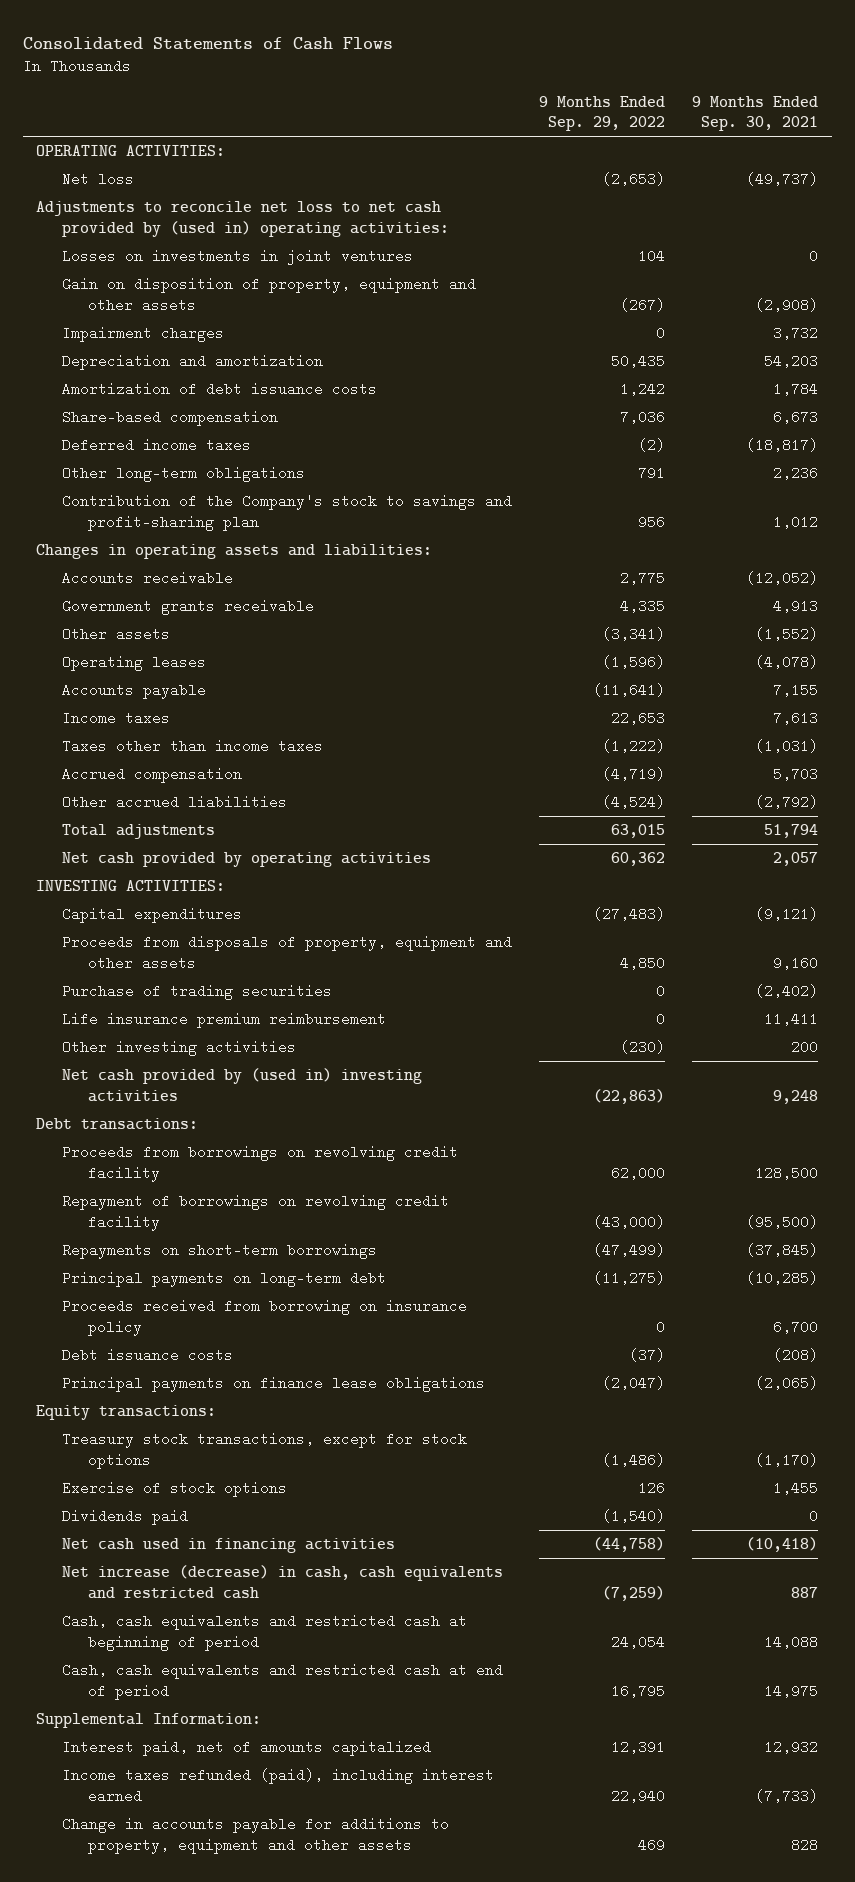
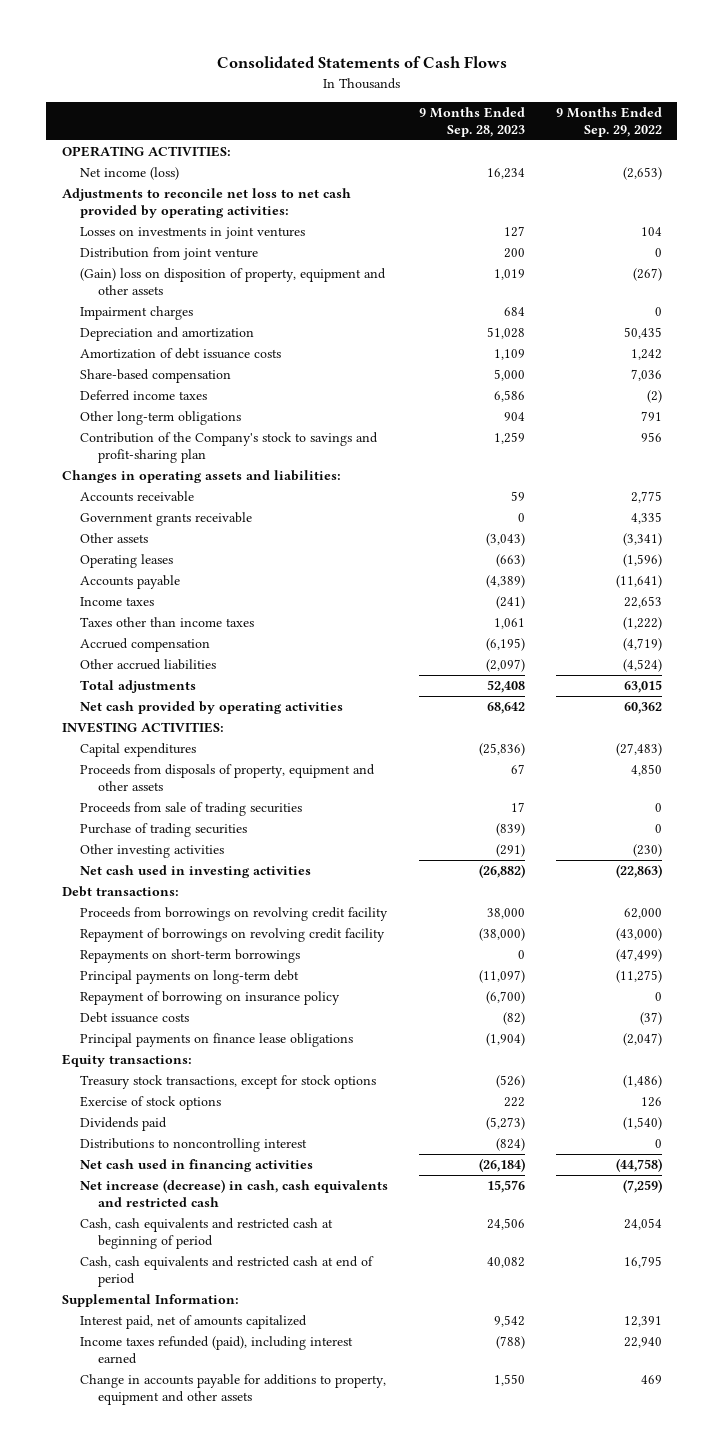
[692,95,819,132] 9 Months Ended Sep. 30, 2021 -> none
none -> [418,106,525,137] 9 Months Ended Sep. 28, 2023
[62,172,135,187] Net loss -> [79,167,179,181] Net income (loss)
[36,201,450,237] Adjustments to reconcile net loss to net cash provided by (used in) operating activities: -> [61,188,351,218] Adjustments to reconcile net loss to net cash provided by operating activities:
none -> [79,247,258,261] Distribution from joint venture
[62,277,477,312] Gain on disposition of property, equipment and other assets -> [79,268,386,295] (Gain) loss on disposition of property, equipment and other assets
none -> [79,802,302,817] Proceeds from sale of trading securities
[62,1012,387,1029] Life insurance premium reimbursement -> none
[62,1068,423,1102] Net cash provided by (used in) investing activities -> [79,865,311,879] Net cash used in investing activities
[62,1299,468,1336] Proceeds received from borrowing on insurance policy -> none
none -> [79,991,340,1006] Repayment of borrowing on insurance policy
none -> [79,1138,307,1153] Distributions to noncontrolling interest

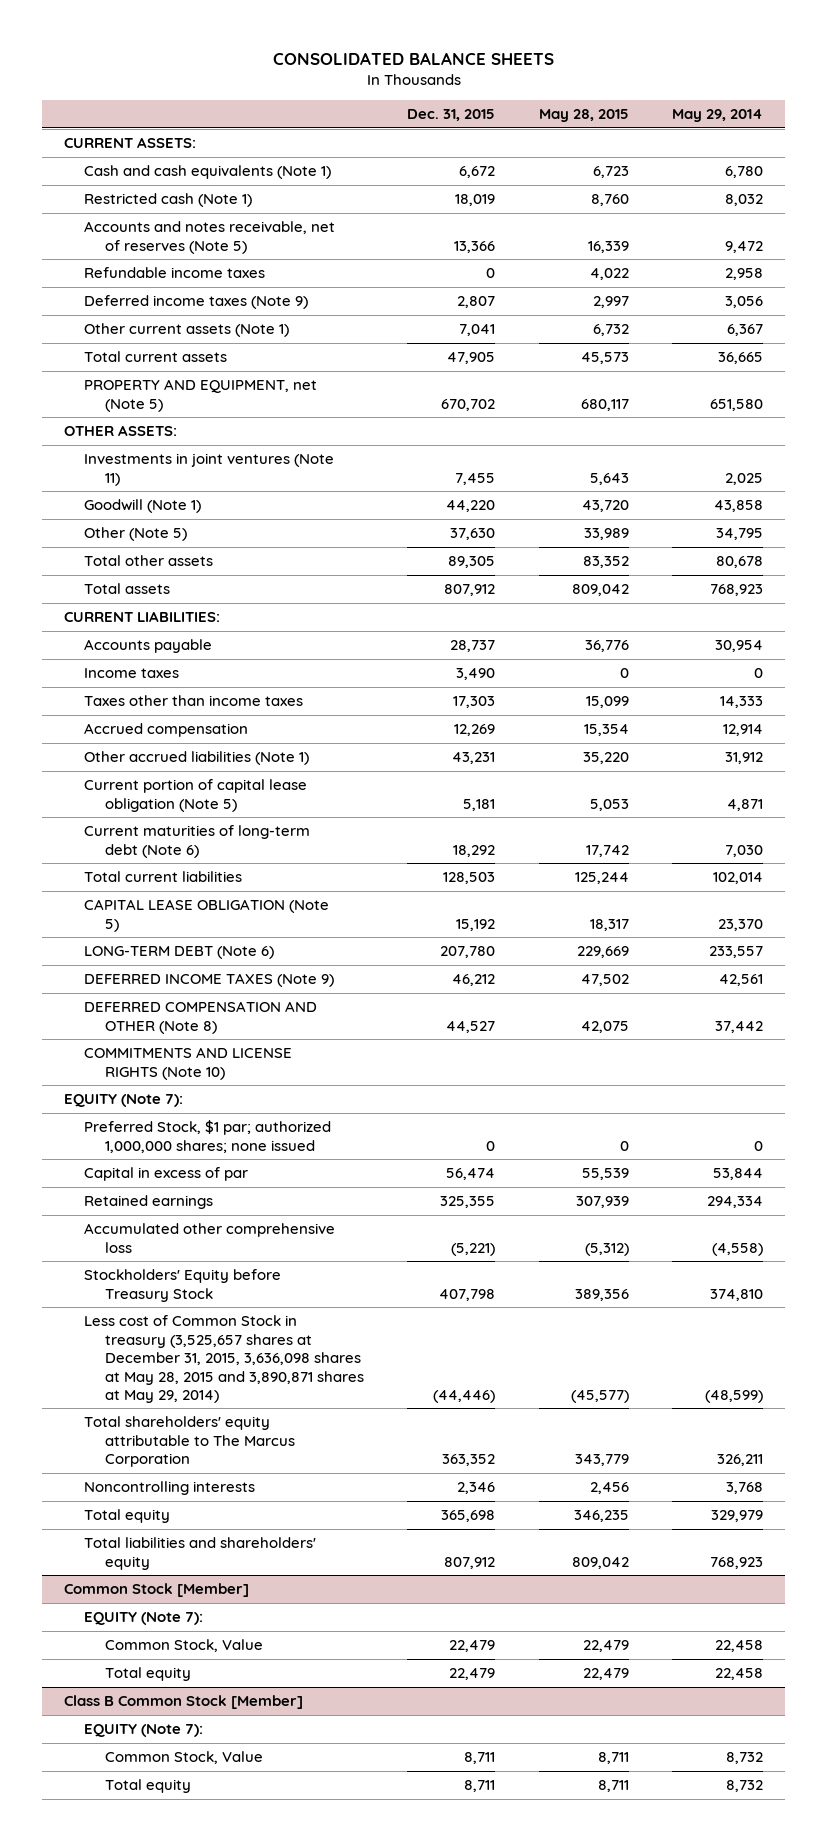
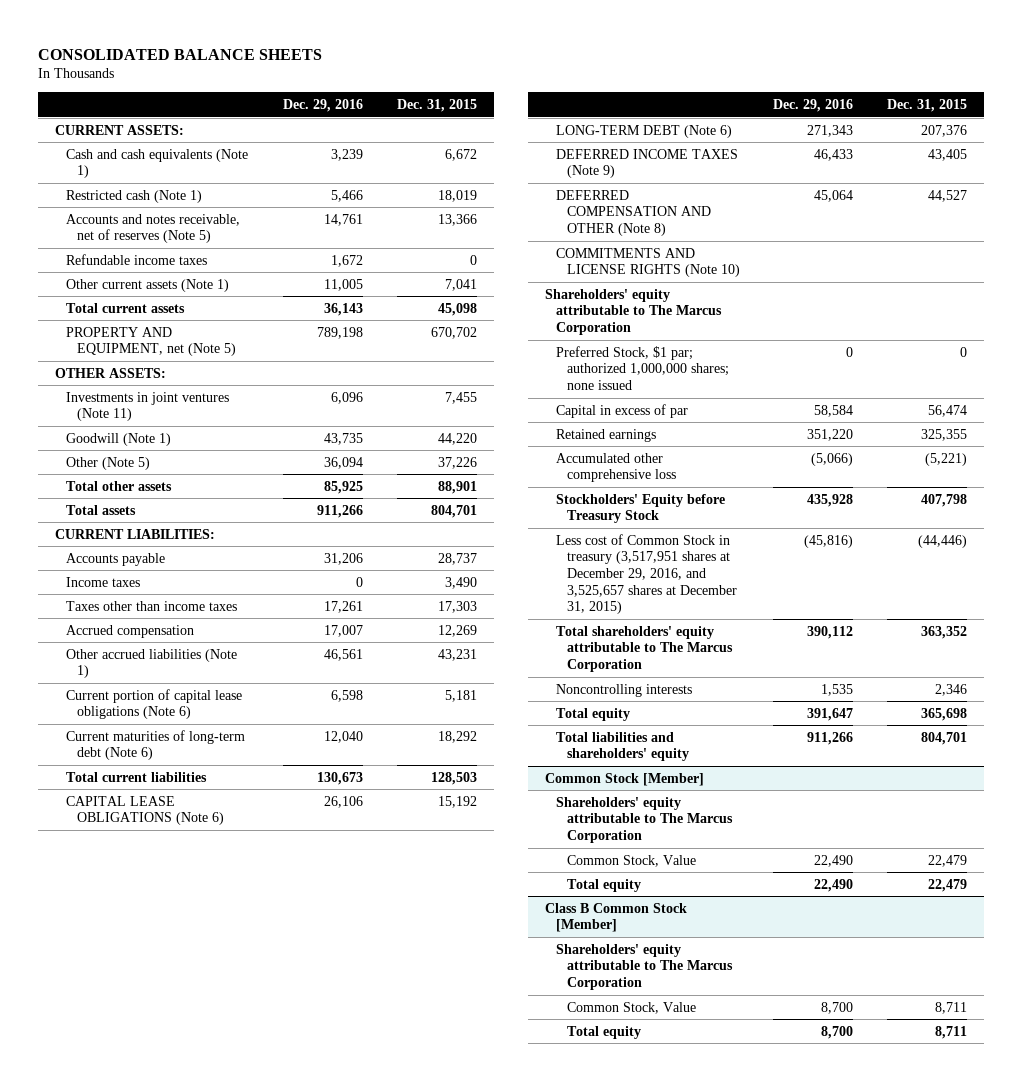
[538,109,629,123] May 28, 2015 -> none
[672,109,764,123] May 29, 2014 -> none
none -> [283,98,364,112] Dec. 29, 2016
[84,295,309,310] Deferred income taxes (Note 9) -> none
[447,352,496,365] 47,905 -> [437,302,477,316] 45,098
[450,528,496,541] 37,630 -> [437,456,477,469] 37,226
[448,556,496,569] 89,305 -> [437,480,477,494] 88,901
[444,584,496,597] 807,912 -> [430,504,477,518] 804,701
[84,779,308,812] Current portion of capital lease obligation (Note 5) -> [66,688,243,720] Current portion of capital lease obligations (Note 6)
[84,899,330,932] CAPITAL LEASE OBLIGATION (Note 5) -> [66,795,224,826] CAPITAL LEASE OBLIGATIONS (Note 6)
[440,946,496,959] 207,780 -> [920,124,967,137] 207,376
[452,974,496,987] 46,212 -> [927,148,967,161] 43,405
[63,1094,183,1108] EQUITY (Note 7): -> [545,288,722,335] Shareholders' equity attributable to The Marcus Corporation
[84,1315,364,1403] Less cost of Common Stock in treasury (3,525,657 shares at December 31, 2015, 3,636,098 shares at May 28, 2015 and 3,890,871 shares at May 29, 2014) -> [555,533,737,615] Less cost of Common Stock in treasury (3,517,951 shares at December 29, 2016, and 3,525,657 shares at December 31, 2015)
[444,1556,496,1569] 807,912 -> [920,731,967,745] 804,701
[84,1612,204,1626] EQUITY (Note 7): -> [555,796,733,843] Shareholders' equity attributable to The Marcus Corporation
[84,1724,204,1738] EQUITY (Note 7): -> [555,943,733,990] Shareholders' equity attributable to The Marcus Corporation

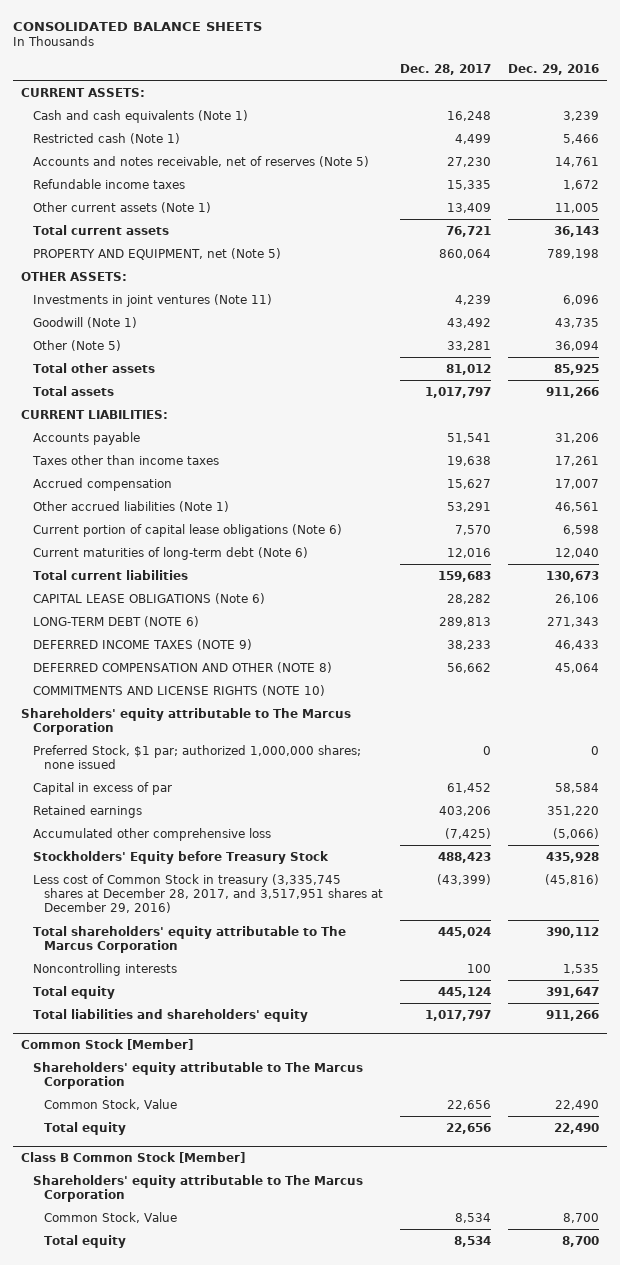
[396,98,477,112] Dec. 31, 2015 -> none
none -> [400,64,492,76] Dec. 28, 2017
[66,576,141,587] Income taxes -> none
[555,124,732,138] LONG-TERM DEBT (Note 6) -> [32,615,199,627] LONG-TERM DEBT (NOTE 6)
[555,148,738,179] DEFERRED INCOME TAXES (Note 9) -> [32,638,252,650] DEFERRED INCOME TAXES (NOTE 9)
[555,189,711,236] DEFERRED COMPENSATION AND OTHER (Note 8) -> [32,661,332,673] DEFERRED COMPENSATION AND OTHER (NOTE 8)
[555,247,740,278] COMMITMENTS AND LICENSE RIGHTS (Note 10) -> [32,684,325,696] COMMITMENTS AND LICENSE RIGHTS (NOTE 10)
[555,533,737,615] Less cost of Common Stock in treasury (3,517,951 shares at December 29, 2016, and 3,525,657 shares at December 31, 2015) -> [32,873,384,914] Less cost of Common Stock in treasury (3,335,745 shares at December 28, 2017, and 3,517,951 shares at December 29, 2016)

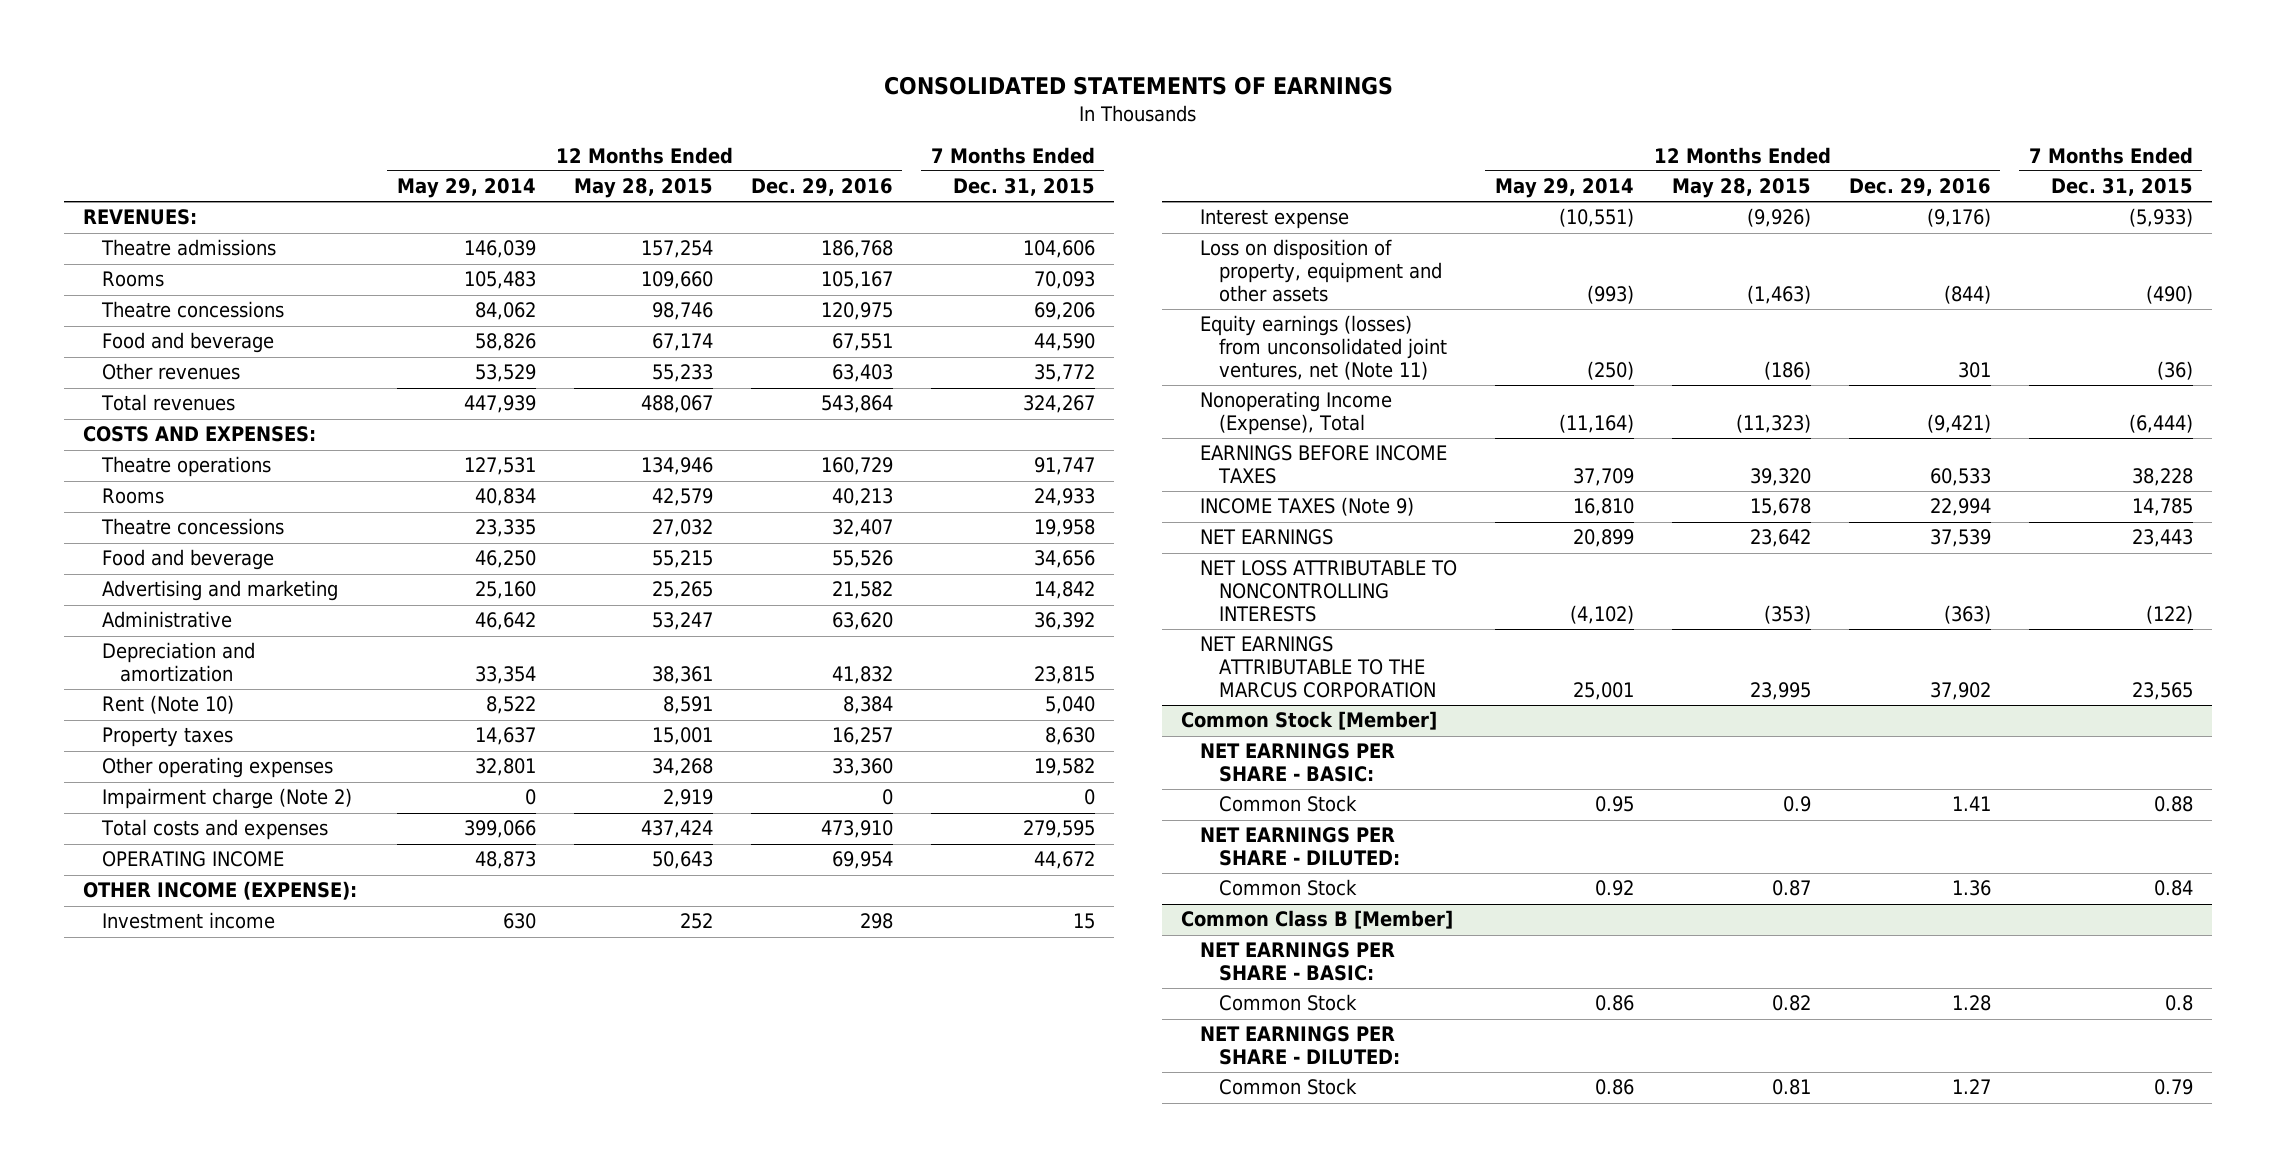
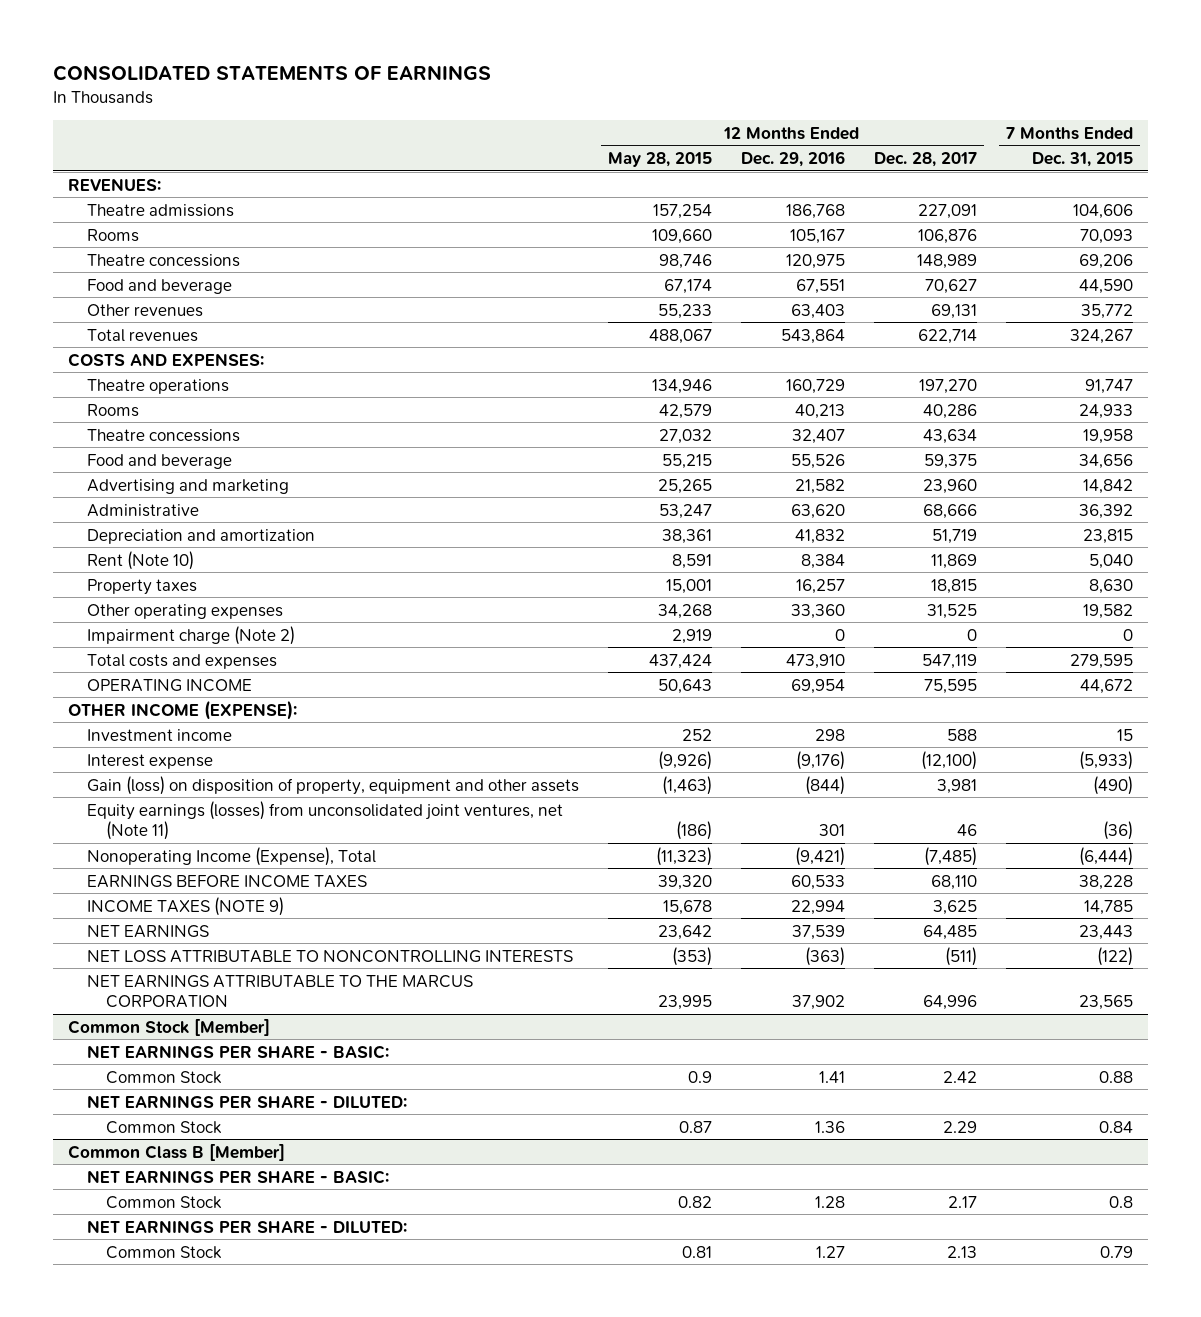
[396,178,536,199] May 29, 2014 -> none
none -> [874,152,978,168] Dec. 28, 2017
[1200,239,1442,302] Loss on disposition of property, equipment and other assets -> [86,775,579,795] Gain (loss) on disposition of property, equipment and other assets
[1200,497,1415,517] INCOME TAXES (Note 9) -> [86,896,284,916] INCOME TAXES (NOTE 9)

